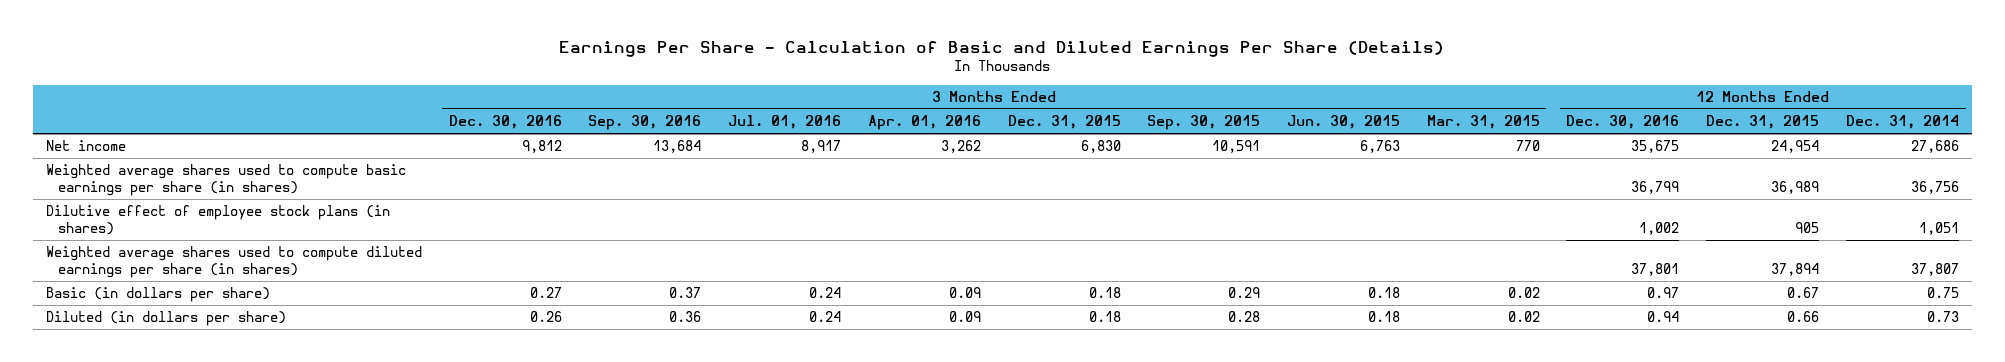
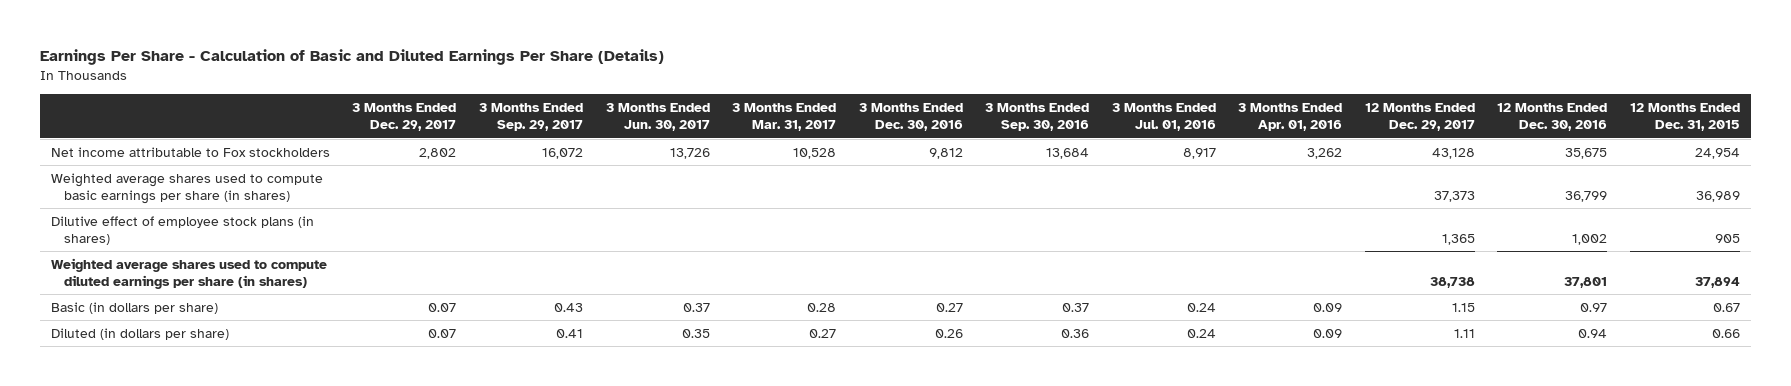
[1007,115,1121,130] Dec. 31, 2015 -> none
[1147,115,1261,131] Sep. 30, 2015 -> none
[1287,115,1401,130] Jun. 30, 2015 -> none
[1426,115,1540,130] Mar. 31, 2015 -> none
[1845,115,1959,130] Dec. 31, 2014 -> none
none -> [352,103,457,132] 3 Months Ended Dec. 29, 2017
none -> [478,103,583,132] 3 Months Ended Sep. 29, 2017
none -> [605,103,710,132] 3 Months Ended Jun. 30, 2017
none -> [732,103,837,132] 3 Months Ended Mar. 31, 2017
none -> [1364,103,1475,132] 12 Months Ended Dec. 29, 2017
[45,140,126,152] Net income -> [50,146,330,157] Net income attributable to Fox stockholders

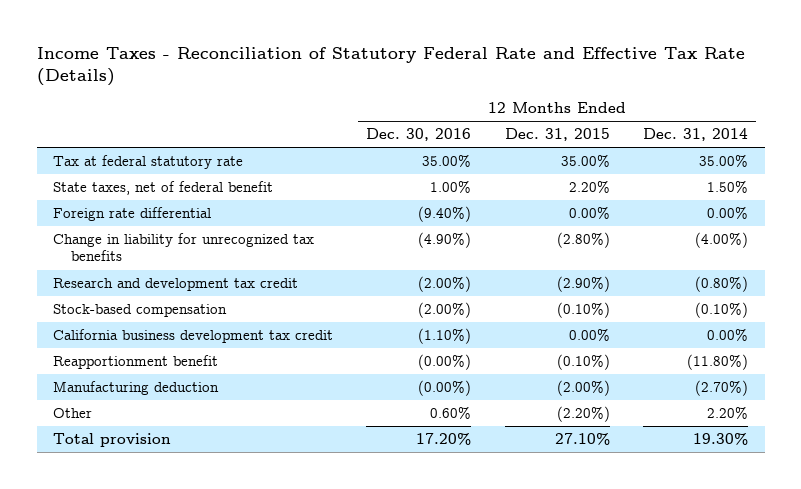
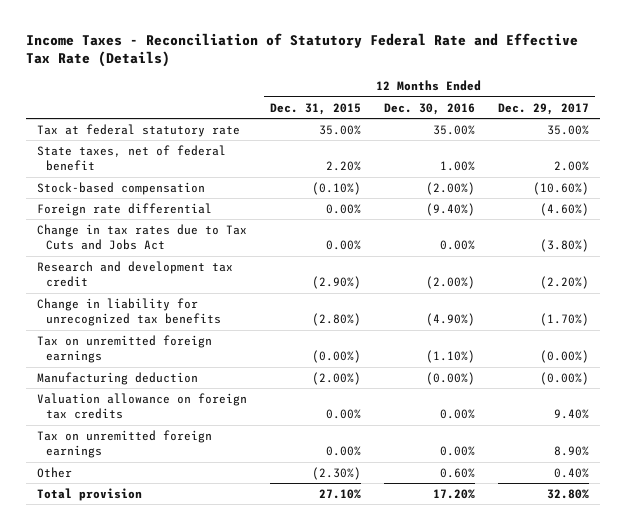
[643,128,749,142] Dec. 31, 2014 -> none
none -> [497,102,589,115] Dec. 29, 2017
[53,303,228,317] Stock-based compensation -> [37,181,206,195] Stock-based compensation
none -> [37,223,248,251] Change in tax rates due to Tax Cuts and Jobs Act
[53,328,334,343] California business development tax credit -> none
[53,354,219,369] Reapportionment benefit -> none
[53,232,315,262] Change in liability for unrecognized tax benefits -> [37,297,222,327] Change in liability for unrecognized tax benefits
none -> [37,334,213,364] Tax on unremitted foreign earnings
none -> [37,392,248,420] Valuation allowance on foreign tax credits
none -> [37,429,213,459] Tax on unremitted foreign earnings
[556,405,610,422] (2.20%) -> [312,466,362,480] (2.30%)

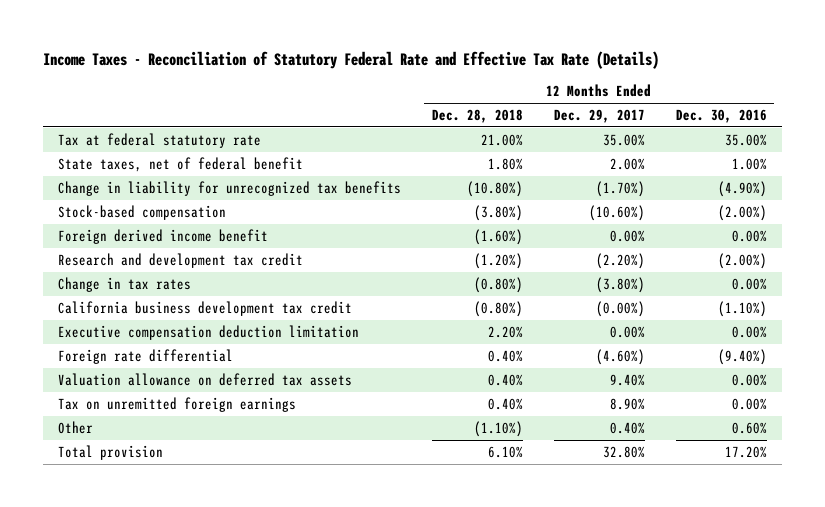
[270,102,362,115] Dec. 31, 2015 -> none
none -> [431,108,523,123] Dec. 28, 2018
[37,297,222,327] Change in liability for unrecognized tax benefits -> [58,180,402,196] Change in liability for unrecognized tax benefits
[37,223,248,251] Change in tax rates due to Tax Cuts and Jobs Act -> none
none -> [58,228,269,244] Foreign derived income benefit
[37,371,199,385] Manufacturing deduction -> none
none -> [58,276,192,292] Change in tax rates
[37,334,213,364] Tax on unremitted foreign earnings -> [58,300,353,316] California business development tax credit
none -> [58,324,360,340] Executive compensation deduction limitation
[37,202,213,216] Foreign rate differential -> [58,348,234,364] Foreign rate differential
[37,392,248,420] Valuation allowance on foreign tax credits -> [58,372,353,386] Valuation allowance on deferred tax assets

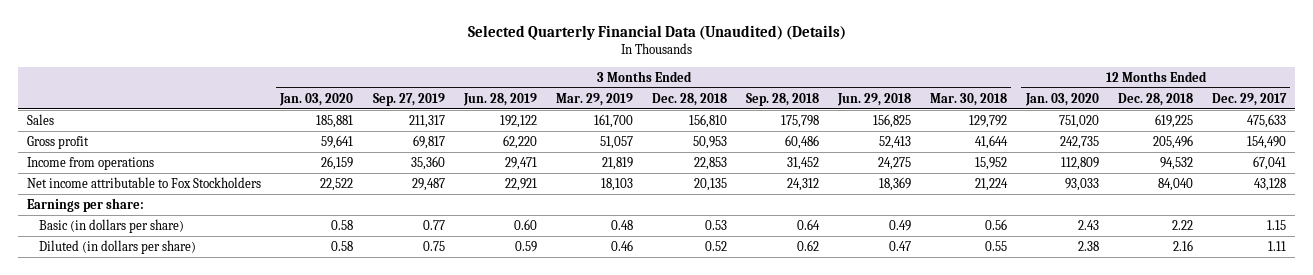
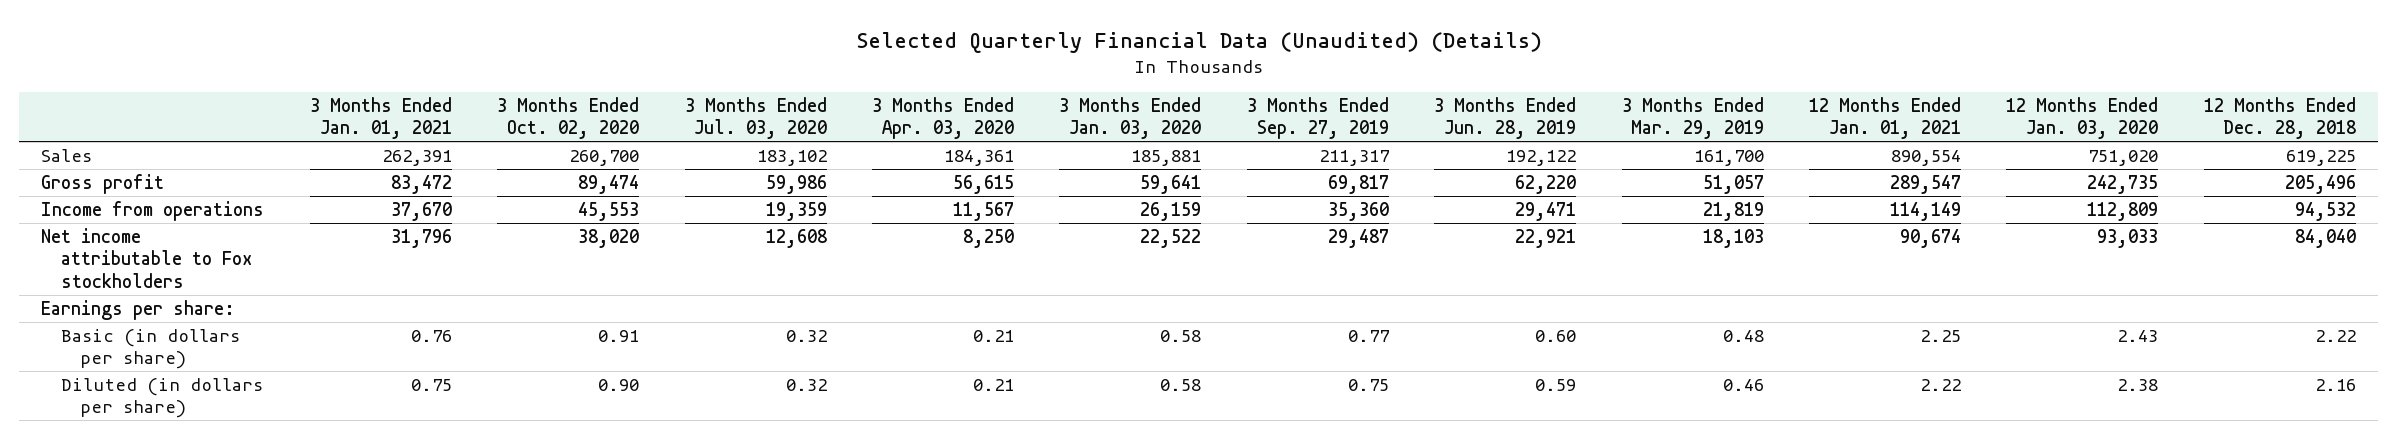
[651,92,727,106] Dec. 28, 2018 -> none
[745,92,819,106] Sep. 28, 2018 -> none
[836,92,911,106] Jun. 29, 2018 -> none
[929,92,1007,106] Mar. 30, 2018 -> none
[1211,92,1287,106] Dec. 29, 2017 -> none
none -> [309,96,452,140] 3 Months Ended Jan. 01, 2021
none -> [497,96,640,140] 3 Months Ended Oct. 02, 2020
none -> [684,96,827,140] 3 Months Ended Jul. 03, 2020
none -> [872,96,1015,140] 3 Months Ended Apr. 03, 2020
none -> [1808,96,1961,140] 12 Months Ended Jan. 01, 2021
[27,176,262,188] Net income attributable to Fox Stockholders -> [41,227,252,288] Net income attributable to Fox stockholders

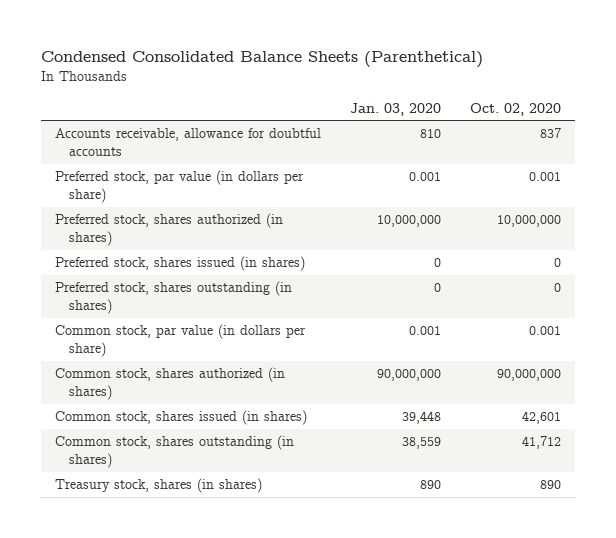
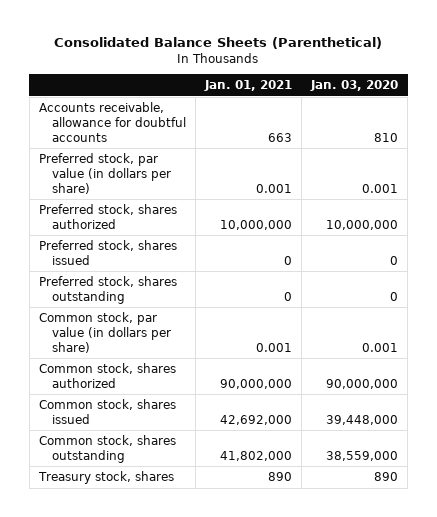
[40,51,483,69] Condensed Consolidated Balance Sheets (Parenthetical) -> [54,37,383,50] Consolidated Balance Sheets (Parenthetical)
[469,102,561,116] Oct. 02, 2020 -> none
none -> [204,80,293,92] Jan. 01, 2021
[54,213,283,247] Preferred stock, shares authorized (in shares) -> [38,203,177,229] Preferred stock, shares authorized
[54,256,305,272] Preferred stock, shares issued (in shares) -> [38,239,177,265] Preferred stock, shares issued
[54,281,292,315] Preferred stock, shares outstanding (in shares) -> [38,275,177,304] Preferred stock, shares outstanding
[54,367,285,401] Common stock, shares authorized (in shares) -> [38,362,176,388] Common stock, shares authorized
[54,410,307,426] Common stock, shares issued (in shares) -> [38,398,176,424] Common stock, shares issued
[401,411,441,425] 39,448 -> [326,414,399,425] 39,448,000
[54,435,294,469] Common stock, shares outstanding (in shares) -> [38,434,176,463] Common stock, shares outstanding
[401,437,441,450] 38,559 -> [326,450,399,461] 38,559,000
[54,478,262,494] Treasury stock, shares (in shares) -> [37,470,174,484] Treasury stock, shares

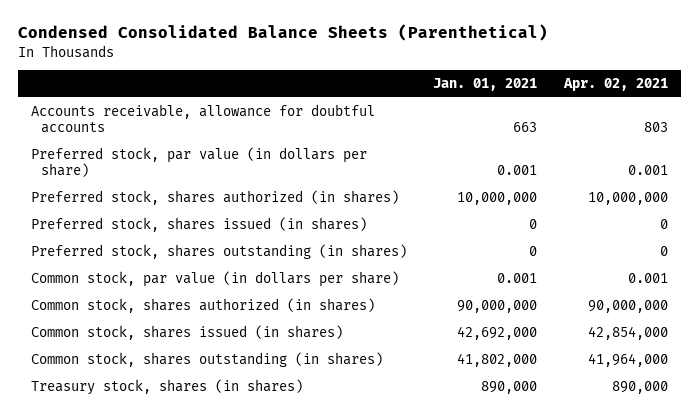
[54,37,383,50] Consolidated Balance Sheets (Parenthetical) -> [17,24,548,42] Condensed Consolidated Balance Sheets (Parenthetical)
[310,80,399,92] Jan. 03, 2020 -> none
none -> [562,78,668,92] Apr. 02, 2021
[38,203,177,229] Preferred stock, shares authorized -> [30,190,399,206] Preferred stock, shares authorized (in shares)
[38,239,177,265] Preferred stock, shares issued -> [30,217,367,233] Preferred stock, shares issued (in shares)
[38,275,177,304] Preferred stock, shares outstanding -> [30,244,407,260] Preferred stock, shares outstanding (in shares)
[38,362,176,388] Common stock, shares authorized -> [30,298,375,314] Common stock, shares authorized (in shares)
[38,398,176,424] Common stock, shares issued -> [30,325,343,341] Common stock, shares issued (in shares)
[38,434,176,463] Common stock, shares outstanding -> [30,352,383,368] Common stock, shares outstanding (in shares)
[37,470,174,484] Treasury stock, shares -> [30,379,303,396] Treasury stock, shares (in shares)
[268,471,293,481] 890 -> [481,381,538,395] 890,000

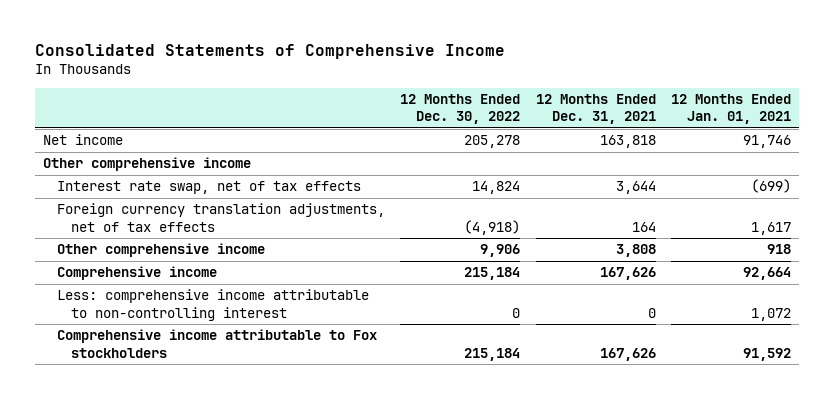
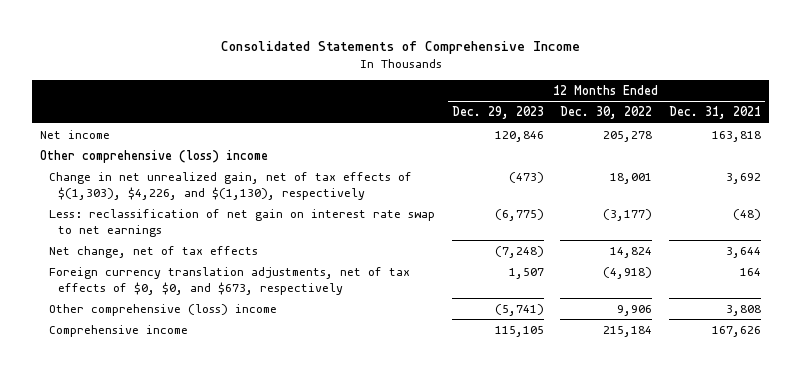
[671,93,792,125] 12 Months Ended Jan. 01, 2021 -> none
none -> [451,106,544,120] Dec. 29, 2023
[42,157,251,172] Other comprehensive income -> [40,149,269,163] Other comprehensive (loss) income
none -> [49,171,413,200] Change in net unrealized gain, net of tax effects of $(1,303), $4,226, and $(1,130), respectively
none -> [49,208,436,237] Less: reclassification of net gain on interest rate swap to net earnings
[56,181,361,195] Interest rate swap, net of tax effects -> [49,245,259,258] Net change, net of tax effects
[56,203,385,232] Foreign currency translation adjustments, net of tax effects -> [49,266,411,295] Foreign currency translation adjustments, net of tax effects of $0, $0, and $673, respectively
[56,243,265,258] Other comprehensive income -> [49,303,278,316] Other comprehensive (loss) income
[56,289,369,321] Less: comprehensive income attributable to non-controlling interest -> none
[56,329,377,358] Comprehensive income attributable to Fox stockholders -> none

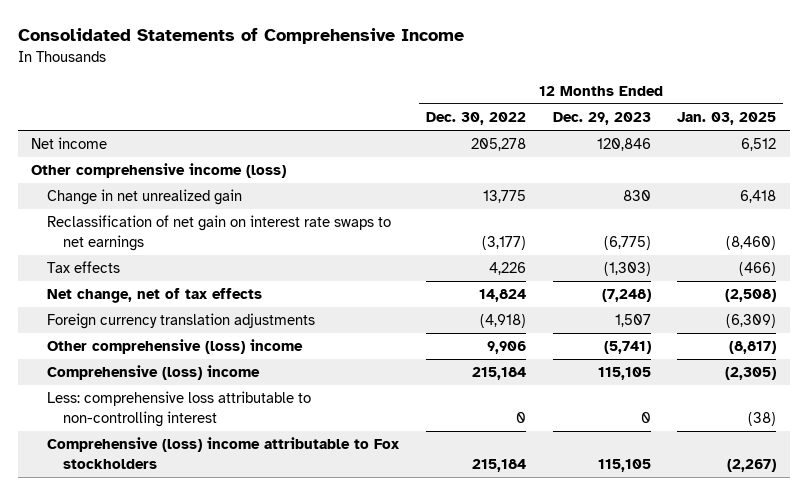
[668,106,761,120] Dec. 31, 2021 -> none
none -> [677,111,777,125] Jan. 03, 2025
[40,149,269,163] Other comprehensive (loss) income -> [31,163,287,179] Other comprehensive income (loss)
[49,171,413,200] Change in net unrealized gain, net of tax effects of $(1,303), $4,226, and $(1,130), respectively -> [46,189,242,206] Change in net unrealized gain
[508,171,544,183] (473) -> [622,190,651,202] 830
[610,172,653,184] 18,001 -> [482,190,526,204] 13,775
[49,208,436,237] Less: reclassification of net gain on interest rate swap to net earnings -> [46,215,391,251] Reclassification of net gain on interest rate swaps to net earnings
none -> [46,261,120,274] Tax effects
[49,266,411,295] Foreign currency translation adjustments, net of tax effects of $0, $0, and $673, respectively -> [46,313,315,330] Foreign currency translation adjustments
[49,324,189,337] Comprehensive income -> [46,365,260,381] Comprehensive (loss) income
none -> [46,391,311,427] Less: comprehensive loss attributable to non-controlling interest
none -> [46,437,399,469] Comprehensive (loss) income attributable to Fox stockholders

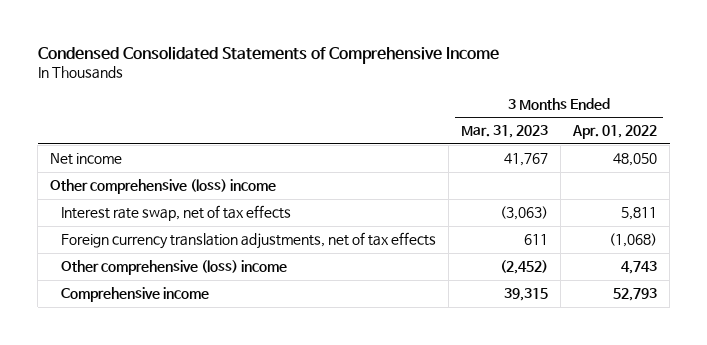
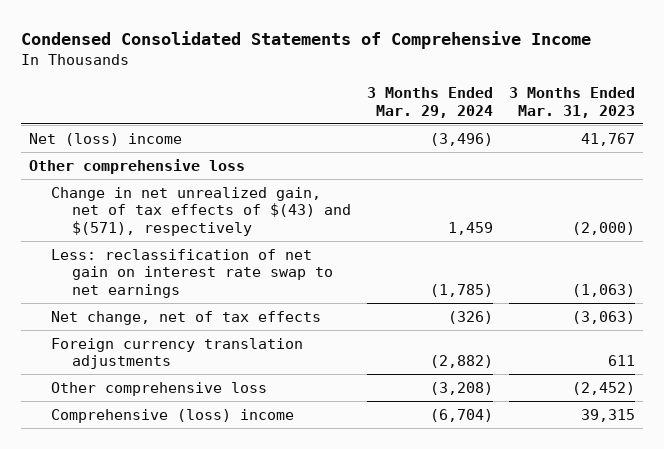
[571,125,657,140] Apr. 01, 2022 -> none
none -> [366,87,493,118] 3 Months Ended Mar. 29, 2024
[50,153,123,166] Net income -> [29,132,183,146] Net (loss) income
[50,179,277,195] Other comprehensive (loss) income -> [29,158,246,174] Other comprehensive loss
none -> [50,186,351,236] Change in net unrealized gain, net of tax effects of $(43) and $(571), respectively
none -> [50,248,333,298] Less: reclassification of net gain on interest rate swap to net earnings
[60,205,291,222] Interest rate swap, net of tax effects -> [50,310,321,325] Net change, net of tax effects
[60,232,436,250] Foreign currency translation adjustments, net of tax effects -> [50,337,303,370] Foreign currency translation adjustments
[60,260,287,276] Other comprehensive (loss) income -> [50,381,267,396] Other comprehensive loss
[60,287,209,303] Comprehensive income -> [50,408,294,423] Comprehensive (loss) income

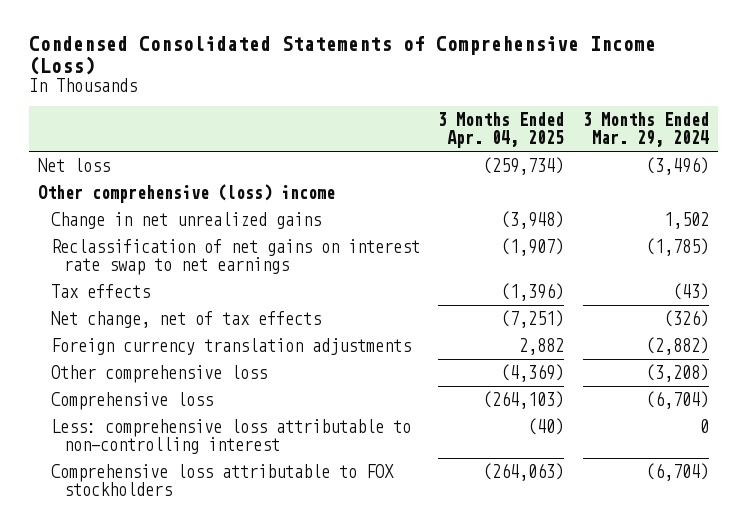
[21,30,592,49] Condensed Consolidated Statements of Comprehensive Income -> [29,36,657,75] Condensed Consolidated Statements of Comprehensive Income (Loss)
[508,87,635,118] 3 Months Ended Mar. 31, 2023 -> none
none -> [438,111,565,149] 3 Months Ended Apr. 04, 2025
[29,132,183,146] Net (loss) income -> [38,157,111,172] Net loss
[29,158,246,174] Other comprehensive loss -> [38,183,336,203] Other comprehensive (loss) income
[50,186,351,236] Change in net unrealized gain, net of tax effects of $(43) and $(571), respectively -> [51,211,322,229] Change in net unrealized gains
[447,221,493,235] 1,459 -> [663,211,709,229] 1,502
[50,248,333,298] Less: reclassification of net gain on interest rate swap to net earnings -> [51,238,421,276] Reclassification of net gains on interest rate swap to net earnings
none -> [51,283,151,298] Tax effects
[50,408,294,423] Comprehensive (loss) income -> [51,391,214,410] Comprehensive loss
none -> [51,418,412,455] Less: comprehensive loss attributable to non-controlling interest
none -> [51,463,395,497] Comprehensive loss attributable to FOX stockholders

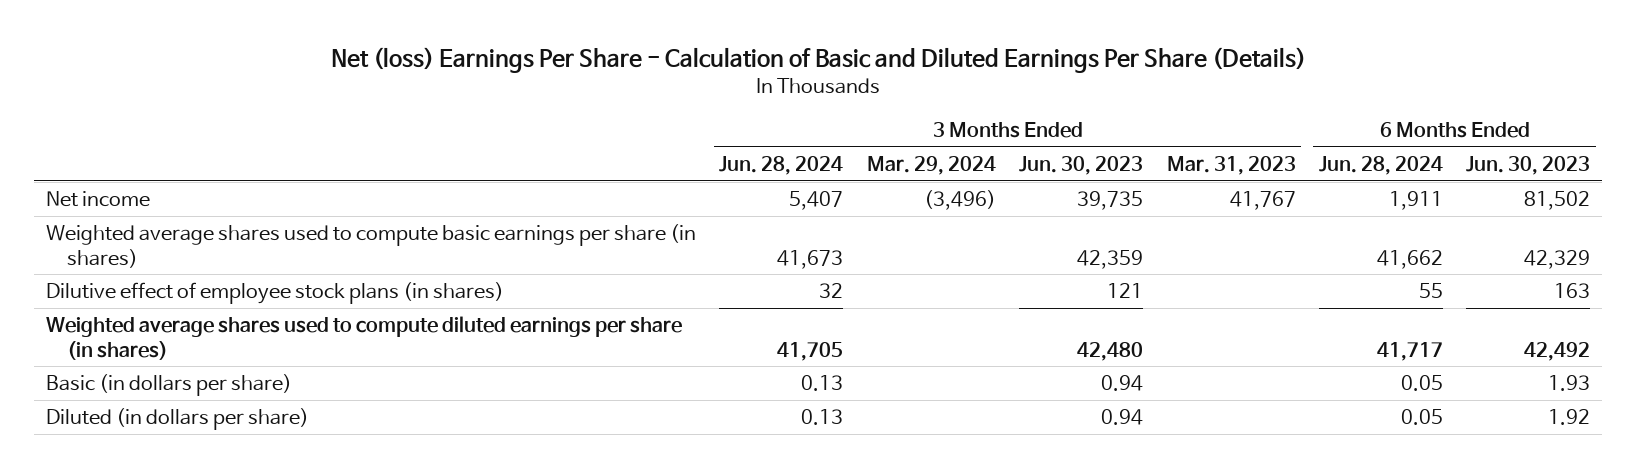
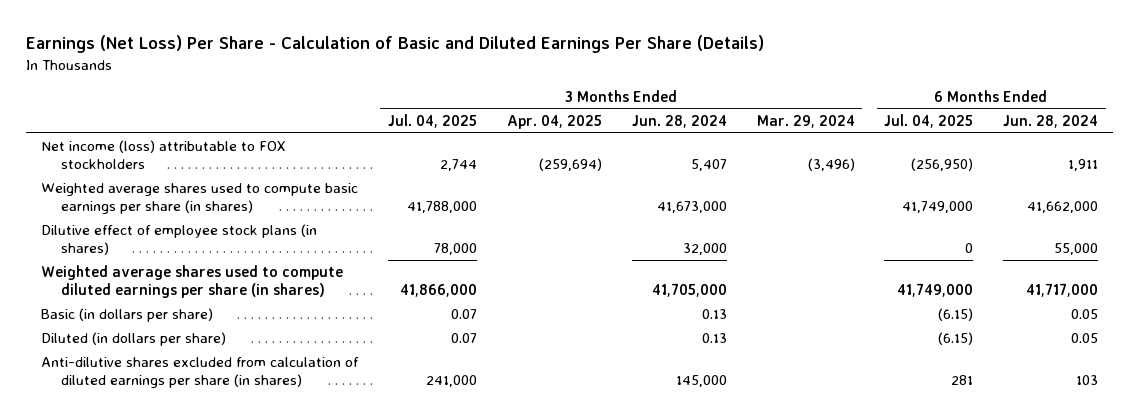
[331,46,1307,73] Net (loss) Earnings Per Share - Calculation of Basic and Diluted Earnings Per Share (Details) -> [26,35,765,54] Earnings (Net Loss) Per Share - Calculation of Basic and Diluted Earnings Per Share (Details)
[1019,156,1144,176] Jun. 30, 2023 -> none
[1166,156,1296,176] Mar. 31, 2023 -> none
[1466,156,1591,176] Jun. 30, 2023 -> none
none -> [387,113,477,128] Jul. 04, 2025
none -> [506,114,602,129] Apr. 04, 2025
none -> [884,113,974,128] Jul. 04, 2025
[46,191,151,208] Net income -> [40,140,286,170] Net income (loss) attributable to FOX stockholders
[777,249,844,269] 41,673 -> [656,201,727,214] 41,673,000
[1377,249,1444,269] 41,662 -> [1027,201,1099,214] 41,662,000
[819,283,844,299] 32 -> [682,243,727,256] 32,000
[1419,283,1444,299] 55 -> [1054,243,1099,256] 55,000
[777,341,844,361] 41,705 -> [651,283,727,298] 41,705,000
[1377,341,1444,361] 41,717 -> [1026,283,1099,298] 41,717,000
none -> [40,357,359,389] Anti-dilutive shares excluded from calculation of diluted earnings per share (in shares)

